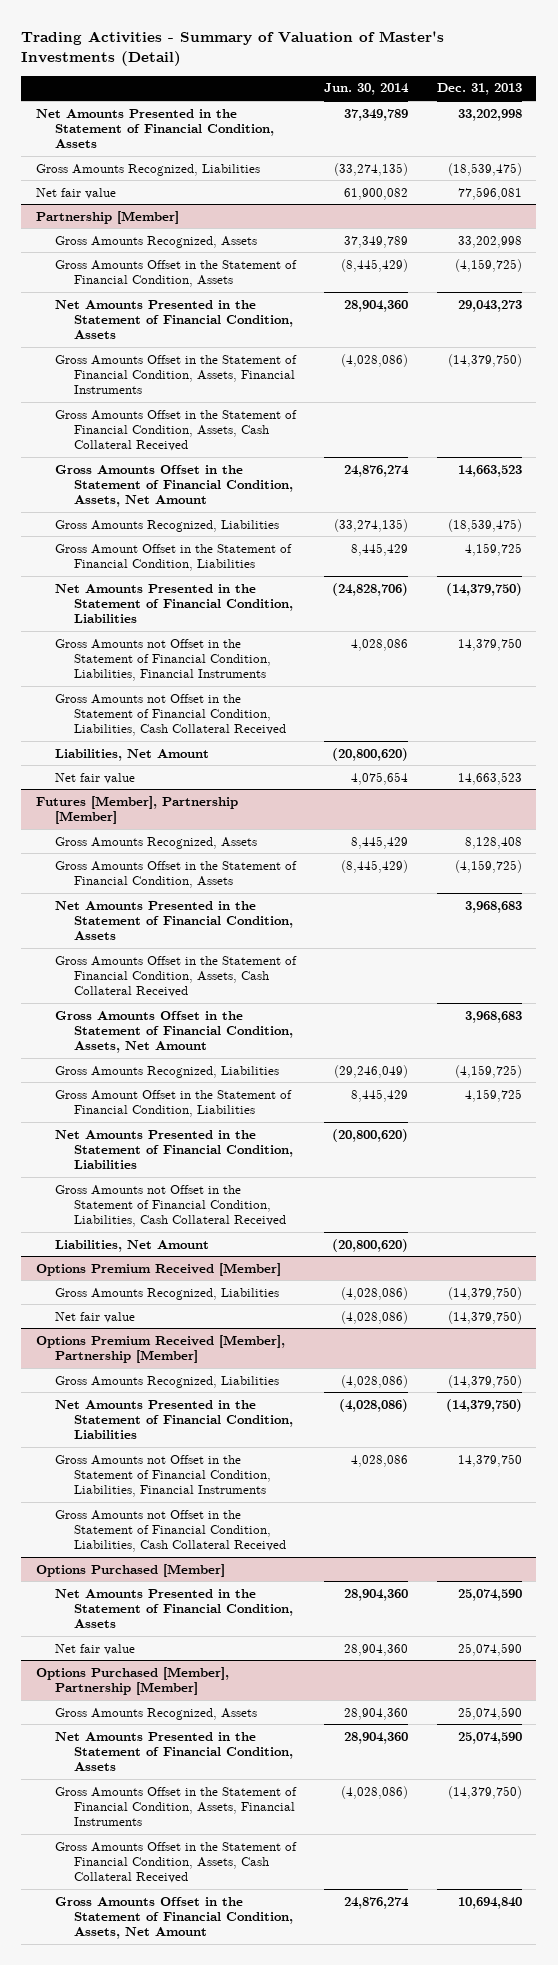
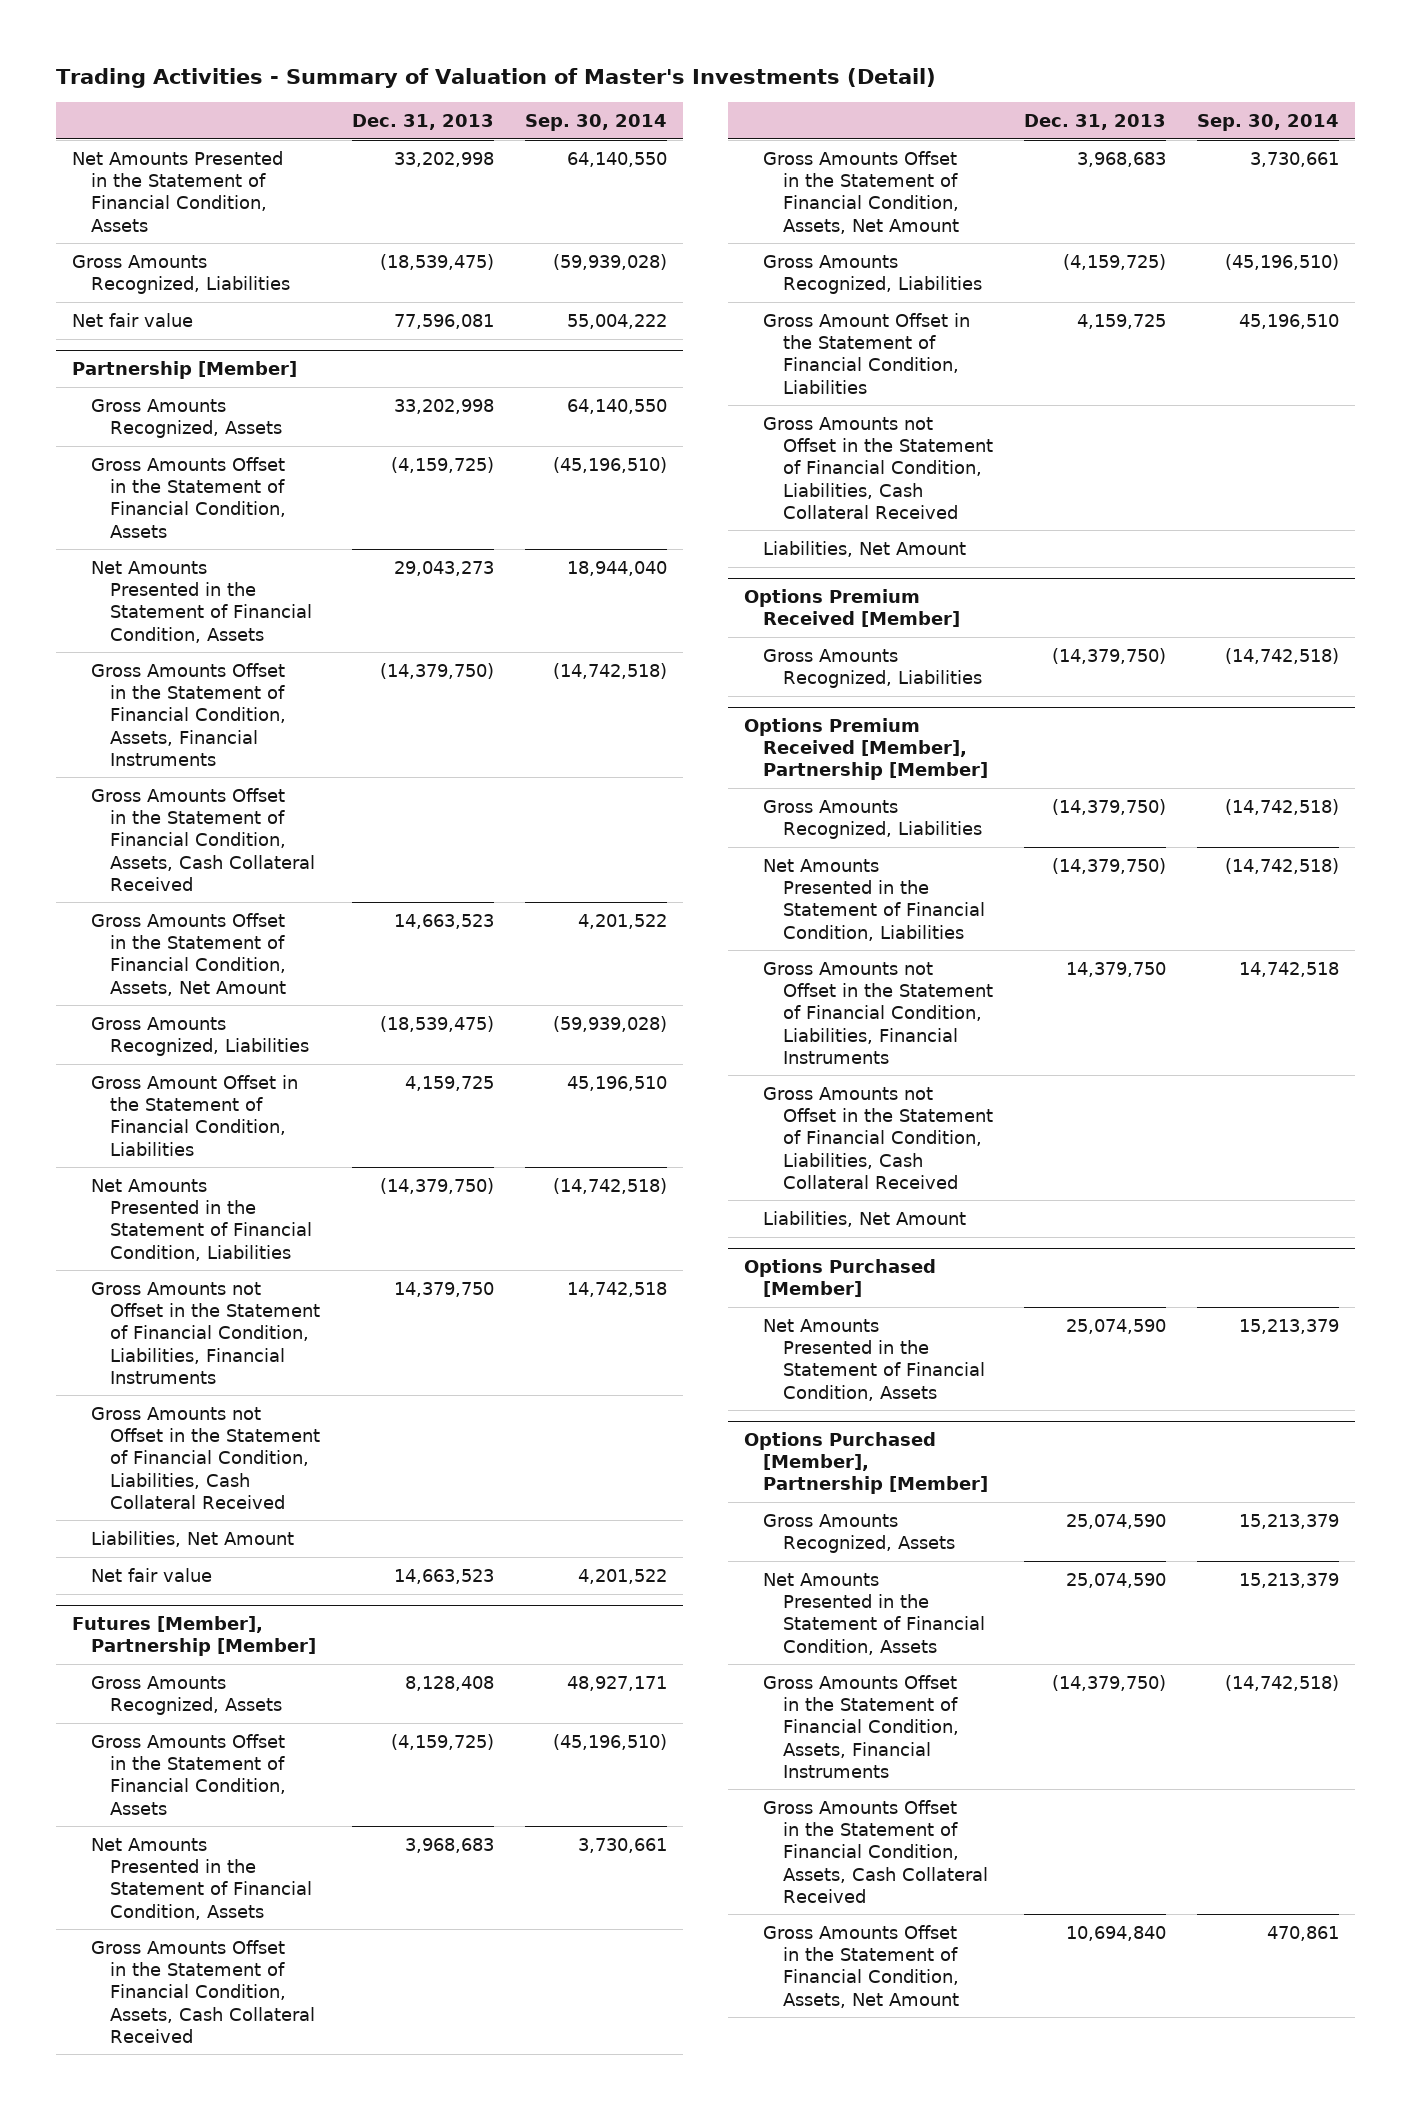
[324,83,410,96] Jun. 30, 2014 -> none
none -> [525,114,668,132] Sep. 30, 2014
[54,1129,293,1170] Net Amounts Presented in the Statement of Financial Condition, Liabilities -> none
[54,1311,135,1323] Net fair value -> none
none -> [763,1210,967,1227] Liabilities, Net Amount
[54,1643,135,1655] Net fair value -> none

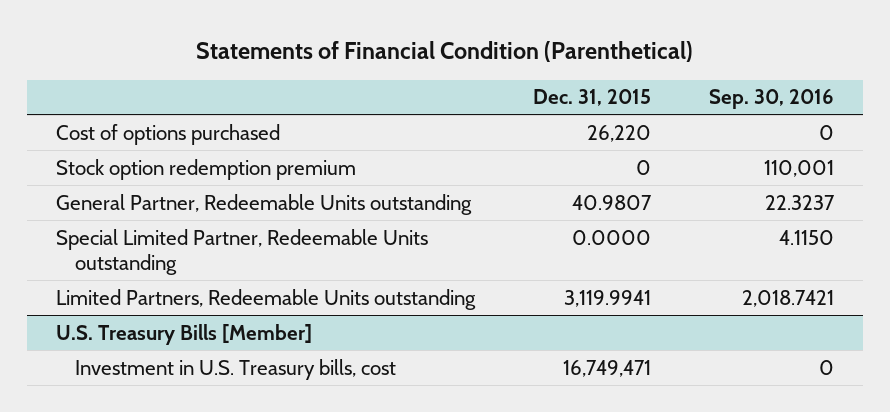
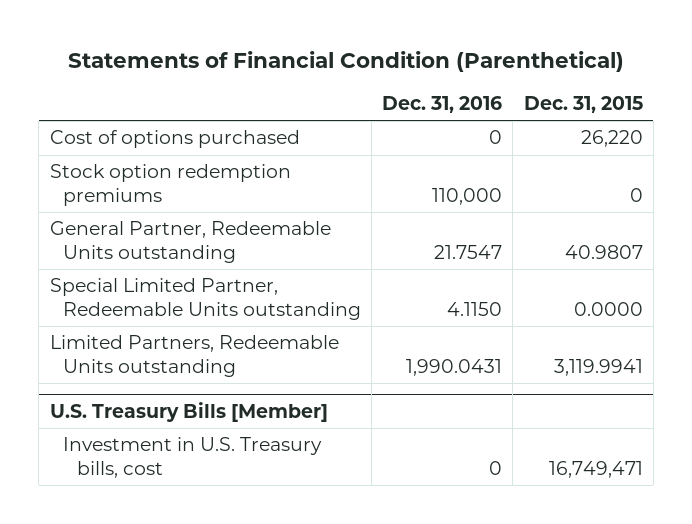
[708,89,834,110] Sep. 30, 2016 -> none
none -> [382,96,503,114] Dec. 31, 2016
[56,158,357,180] Stock option redemption premium -> [49,164,291,206] Stock option redemption premiums

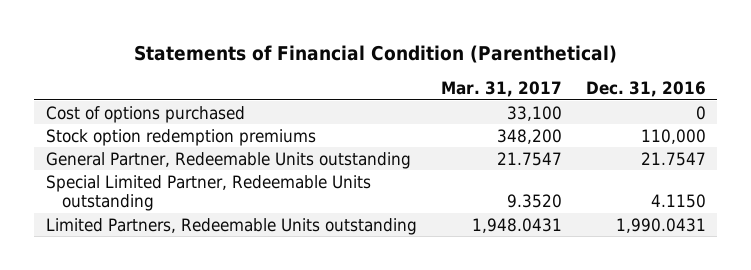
[523,96,643,114] Dec. 31, 2015 -> none
none -> [440,80,562,97] Mar. 31, 2017
[49,402,328,423] U.S. Treasury Bills [Member] -> none
[63,437,323,478] Investment in U.S. Treasury bills, cost -> none

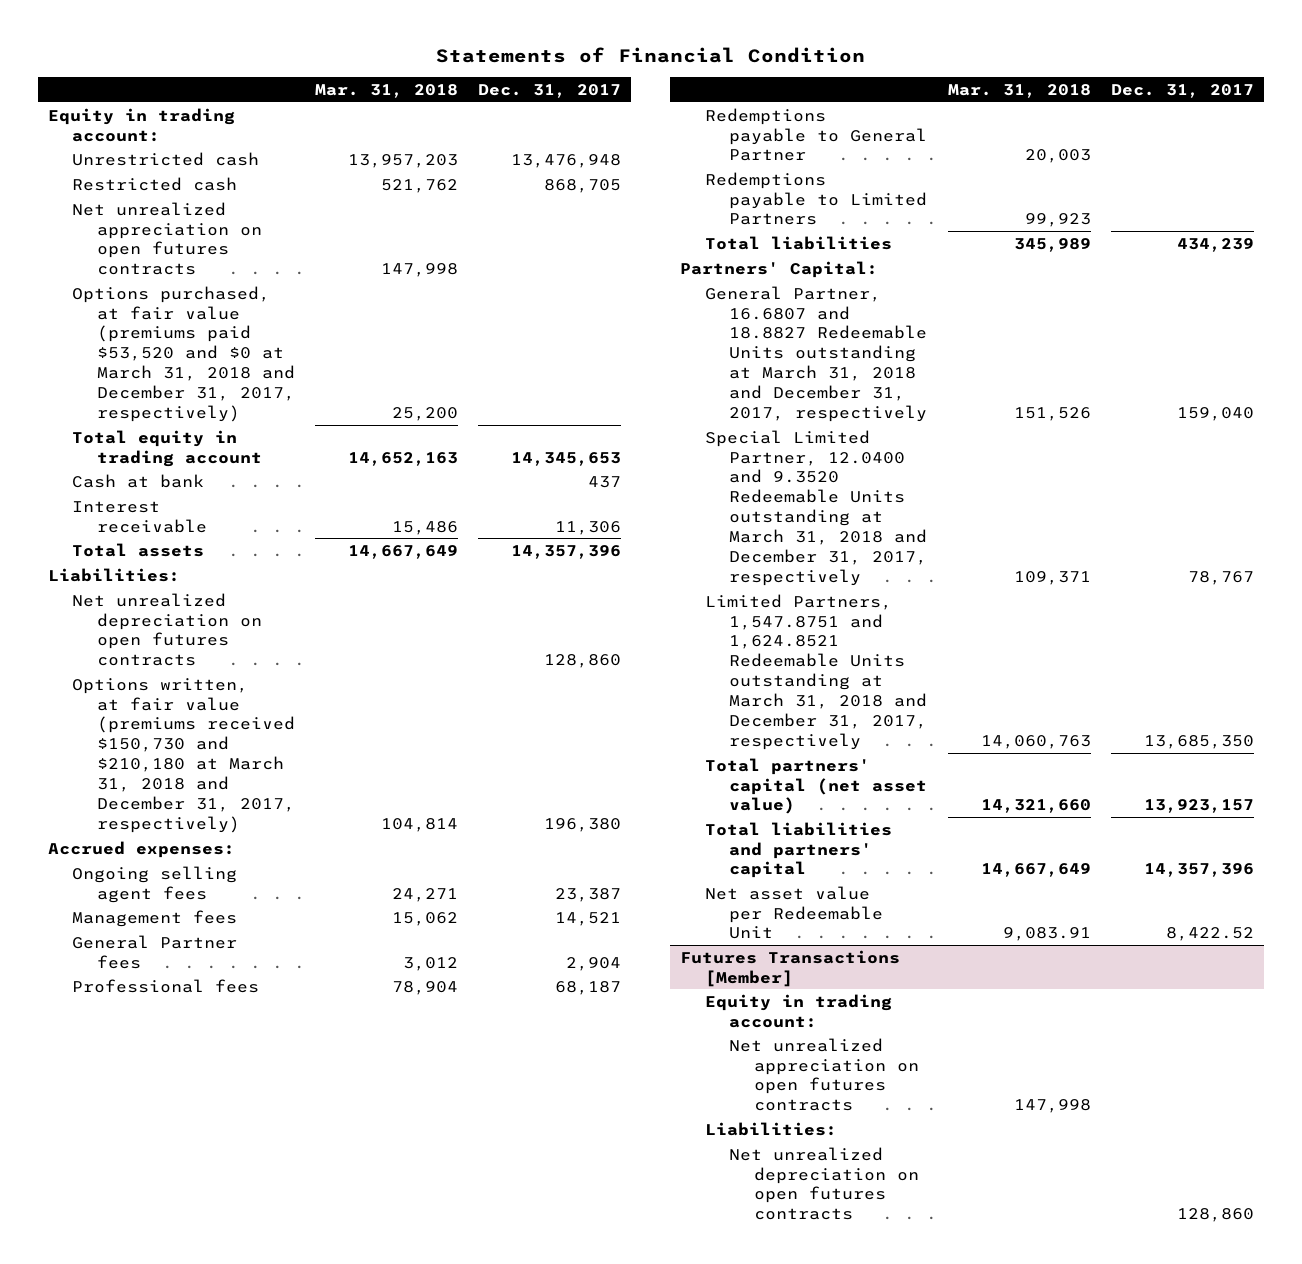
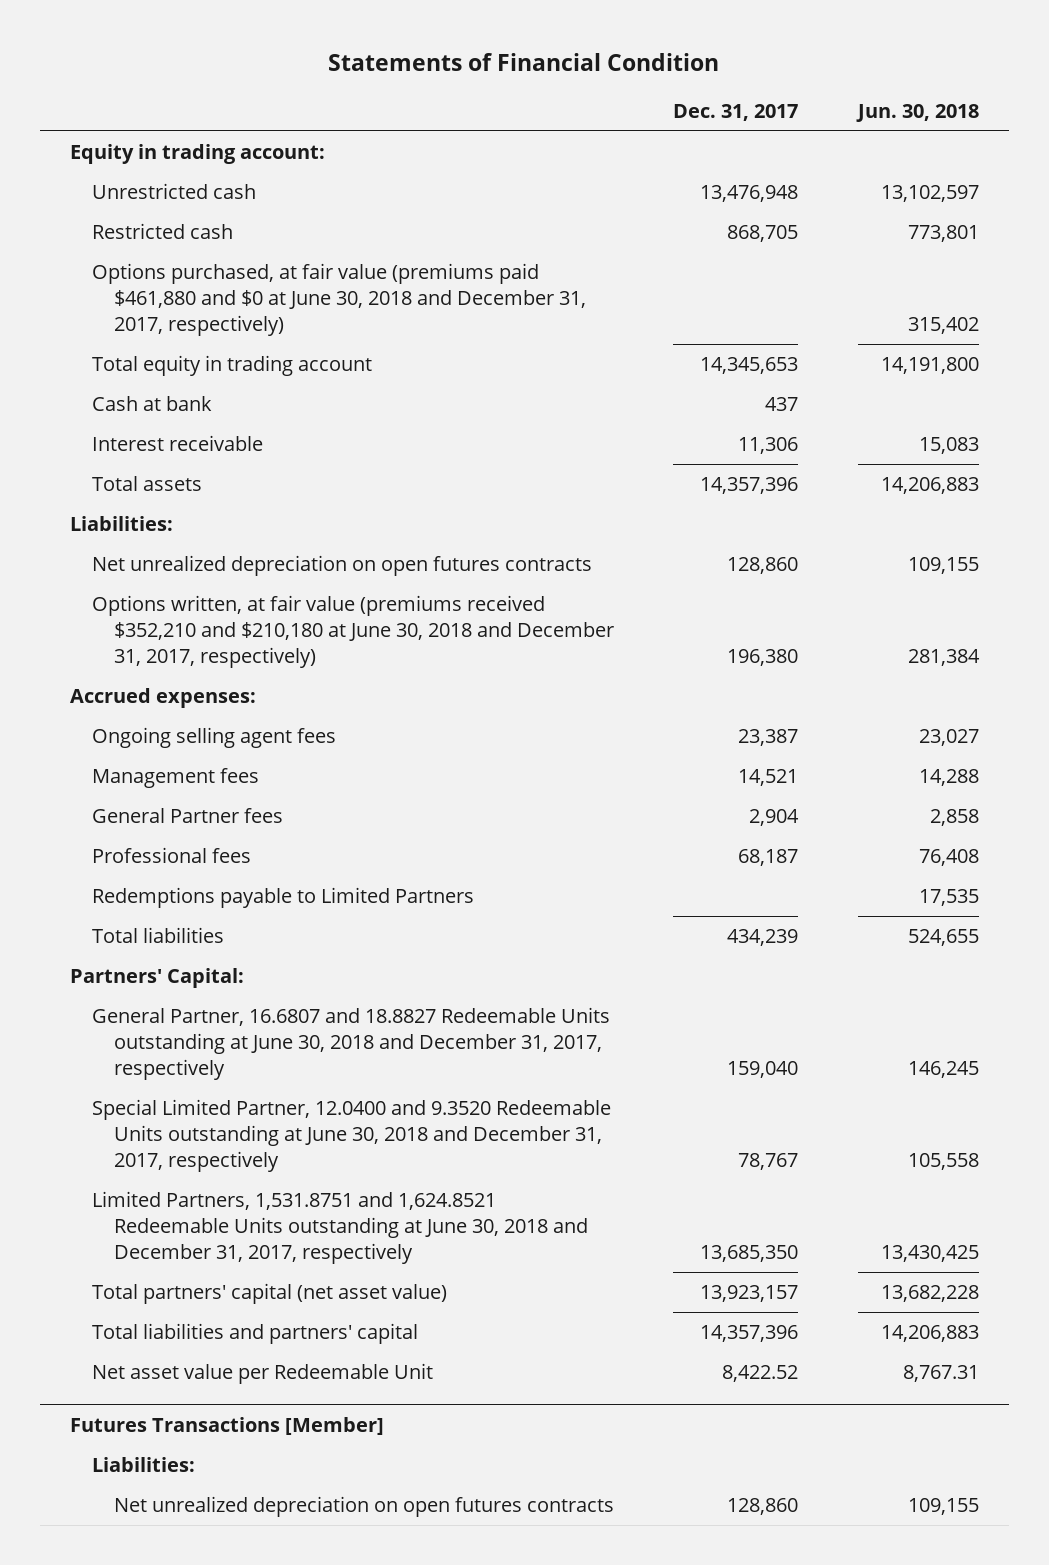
[315,84,459,99] Mar. 31, 2018 -> none
none -> [856,103,980,122] Jun. 30, 2018
[72,201,262,276] Net unrealized appreciation on open futures contracts -> none
[72,285,295,422] Options purchased, at fair value (premiums paid $53,520 and $0 at March 31, 2018 and December 31, 2017, respectively) -> [91,263,586,336] Options purchased, at fair value (premiums paid $461,880 and $0 at June 30, 2018 and December 31, 2017, respectively)
[72,677,295,833] Options written, at fair value (premiums received $150,730 and $210,180 at March 31, 2018 and December 31, 2017, respectively) -> [91,595,614,668] Options written, at fair value (premiums received $352,210 and $210,180 at June 30, 2018 and December 31, 2017, respectively)
[704,107,928,162] Redemptions payable to General Partner -> none
[704,285,928,422] General Partner, 16.6807 and 18.8827 Redeemable Units outstanding at March 31, 2018 and December 31, 2017, respectively -> [91,1007,610,1080] General Partner, 16.6807 and 18.8827 Redeemable Units outstanding at June 30, 2018 and December 31, 2017, respectively
[704,429,928,586] Special Limited Partner, 12.0400 and 9.3520 Redeemable Units outstanding at March 31, 2018 and December 31, 2017, respectively -> [91,1099,611,1172] Special Limited Partner, 12.0400 and 9.3520 Redeemable Units outstanding at June 30, 2018 and December 31, 2017, respectively
[704,593,928,750] Limited Partners, 1,547.8751 and 1,624.8521 Redeemable Units outstanding at March 31, 2018 and December 31, 2017, respectively -> [91,1191,588,1264] Limited Partners, 1,531.8751 and 1,624.8521 Redeemable Units outstanding at June 30, 2018 and December 31, 2017, respectively
[704,993,892,1028] Equity in trading account: -> none
[729,1037,919,1112] Net unrealized appreciation on open futures contracts -> none

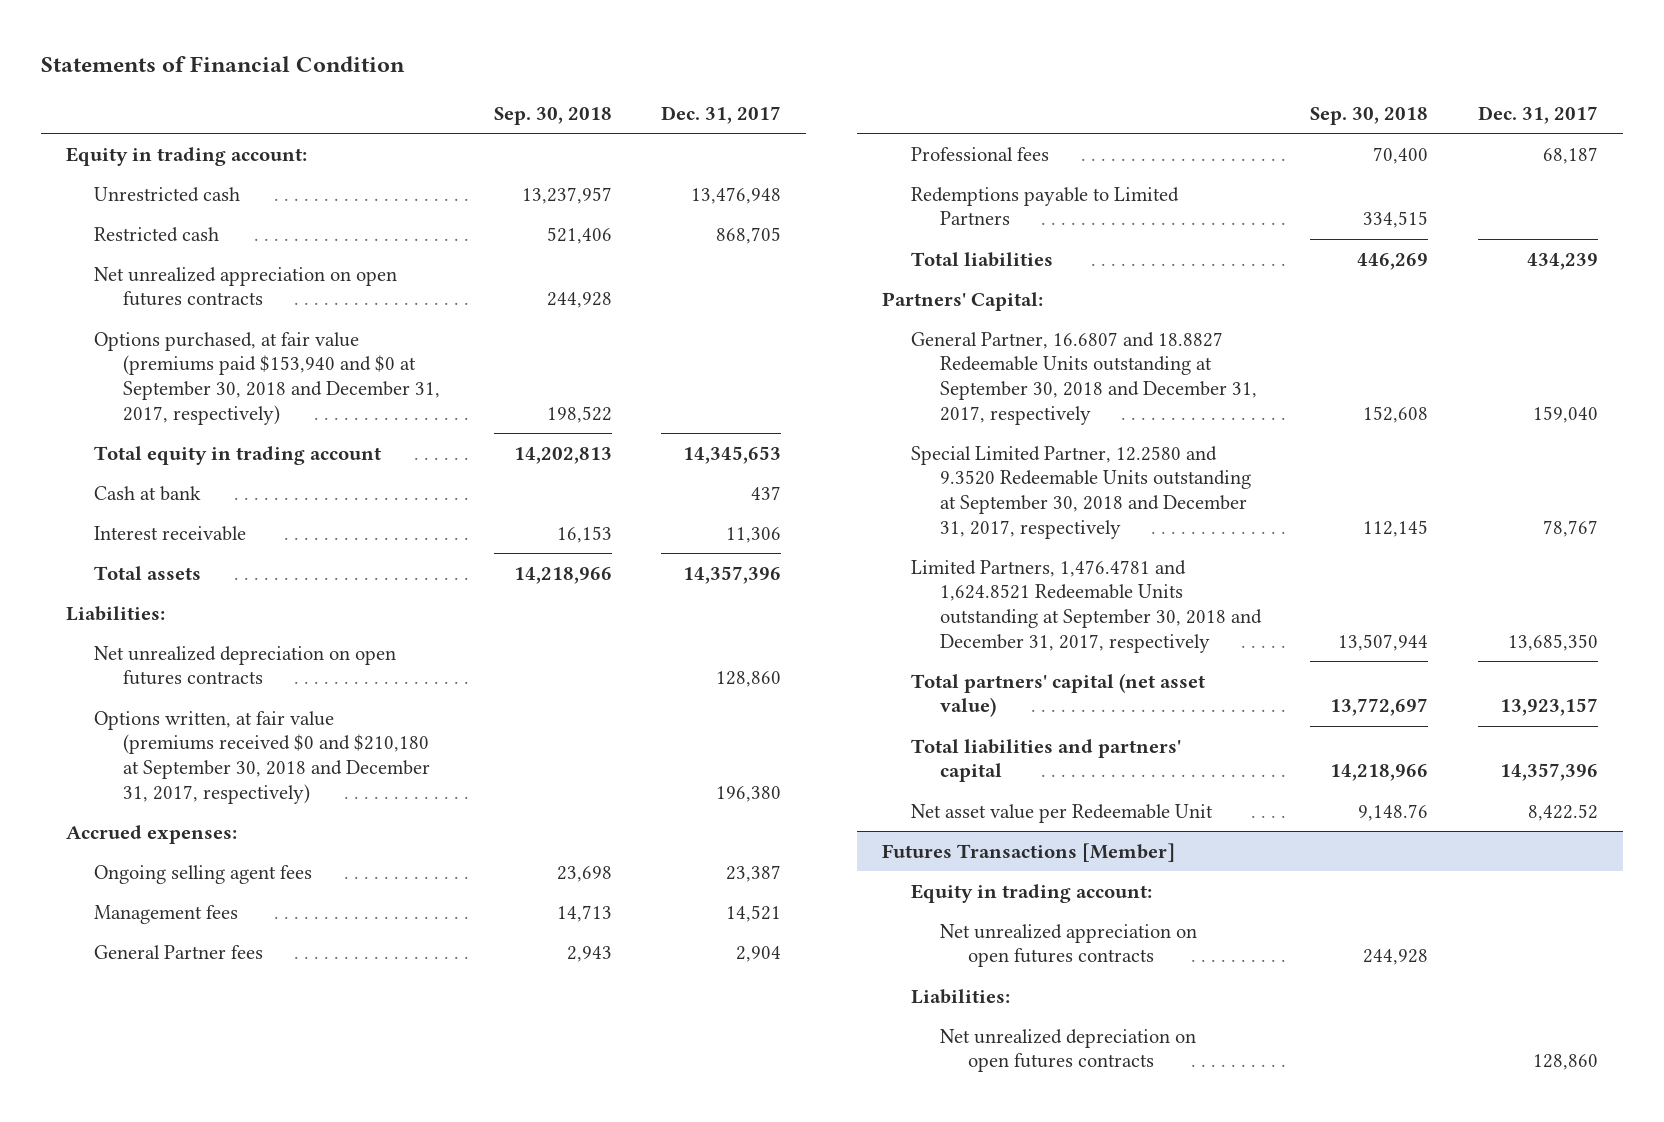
[856,103,980,122] Jun. 30, 2018 -> none
none -> [493,106,612,125] Sep. 30, 2018
none -> [94,266,398,307] Net unrealized appreciation on open futures contracts
[91,263,586,336] Options purchased, at fair value (premiums paid $461,880 and $0 at June 30, 2018 and December 31, 2017, respectively) -> [94,331,440,425] Options purchased, at fair value (premiums paid $153,940 and $0 at September 30, 2018 and December 31, 2017, respectively)
[91,595,614,668] Options written, at fair value (premiums received $352,210 and $210,180 at June 30, 2018 and December 31, 2017, respectively) -> [94,710,430,804] Options written, at fair value (premiums received $0 and $210,180 at September 30, 2018 and December 31, 2017, respectively)
[91,1007,610,1080] General Partner, 16.6807 and 18.8827 Redeemable Units outstanding at June 30, 2018 and December 31, 2017, respectively -> [911,331,1257,425] General Partner, 16.6807 and 18.8827 Redeemable Units outstanding at September 30, 2018 and December 31, 2017, respectively
[91,1099,611,1172] Special Limited Partner, 12.0400 and 9.3520 Redeemable Units outstanding at June 30, 2018 and December 31, 2017, respectively -> [911,445,1251,539] Special Limited Partner, 12.2580 and 9.3520 Redeemable Units outstanding at September 30, 2018 and December 31, 2017, respectively
[91,1191,588,1264] Limited Partners, 1,531.8751 and 1,624.8521 Redeemable Units outstanding at June 30, 2018 and December 31, 2017, respectively -> [911,559,1262,653] Limited Partners, 1,476.4781 and 1,624.8521 Redeemable Units outstanding at September 30, 2018 and December 31, 2017, respectively
none -> [911,883,1153,903] Equity in trading account:
none -> [939,923,1197,968] Net unrealized appreciation on open futures contracts

